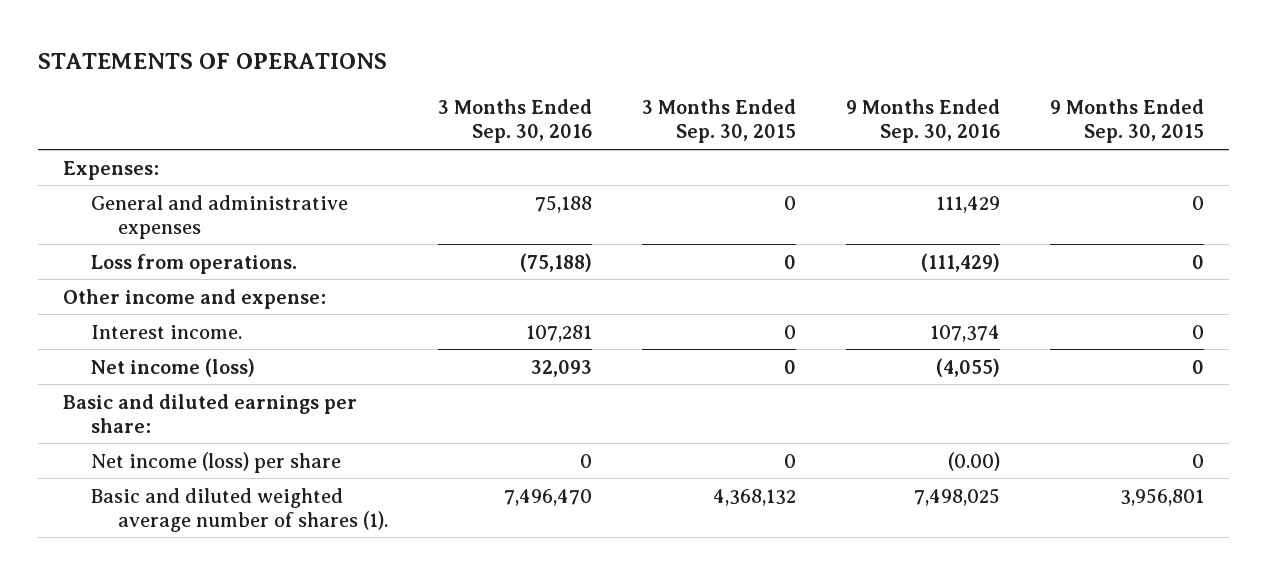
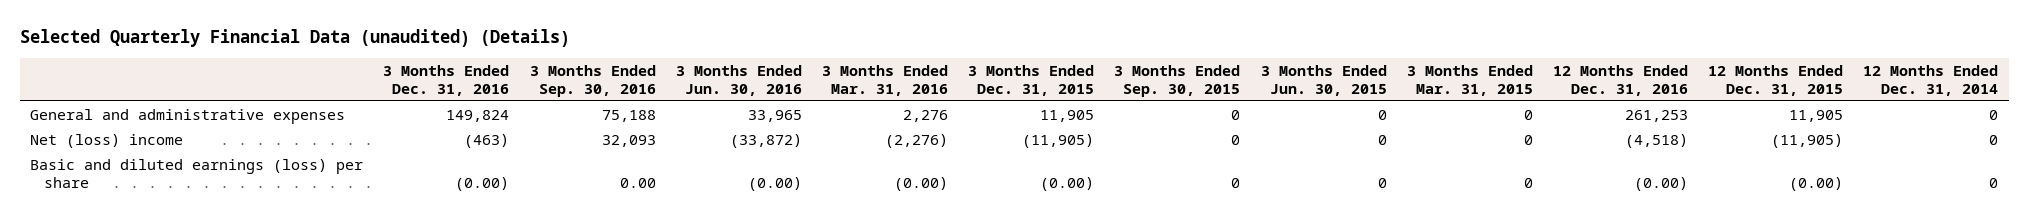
[38,53,388,70] STATEMENTS OF OPERATIONS -> [20,29,571,48] Selected Quarterly Financial Data (unaudited) (Details)
[845,99,1000,144] 9 Months Ended Sep. 30, 2016 -> none
[1049,99,1204,144] 9 Months Ended Sep. 30, 2015 -> none
none -> [383,64,510,96] 3 Months Ended Dec. 31, 2016
none -> [675,64,802,96] 3 Months Ended Jun. 30, 2016
none -> [821,64,948,96] 3 Months Ended Mar. 31, 2016
none -> [968,64,1095,96] 3 Months Ended Dec. 31, 2015
none -> [1260,64,1387,96] 3 Months Ended Jun. 30, 2015
none -> [1406,64,1533,96] 3 Months Ended Mar. 31, 2015
none -> [1553,64,1689,96] 12 Months Ended Dec. 31, 2016
none -> [1708,64,1844,96] 12 Months Ended Dec. 31, 2015
none -> [1863,64,1999,96] 12 Months Ended Dec. 31, 2014
[63,160,160,180] Expenses: -> none
[90,253,297,274] Loss from operations. -> none
[63,288,327,309] Other income and expense: -> none
[90,324,242,339] Interest income. -> none
[63,393,358,433] Basic and diluted earnings per share: -> none
[90,487,389,532] Basic and diluted weighted average number of shares (1). -> none
[90,357,255,377] Net income (loss) -> [30,133,184,148] Net (loss) income
[90,451,341,473] Net income (loss) per share -> [30,158,364,188] Basic and diluted earnings (loss) per share
[579,453,592,468] 0 -> [619,177,656,188] 0.00

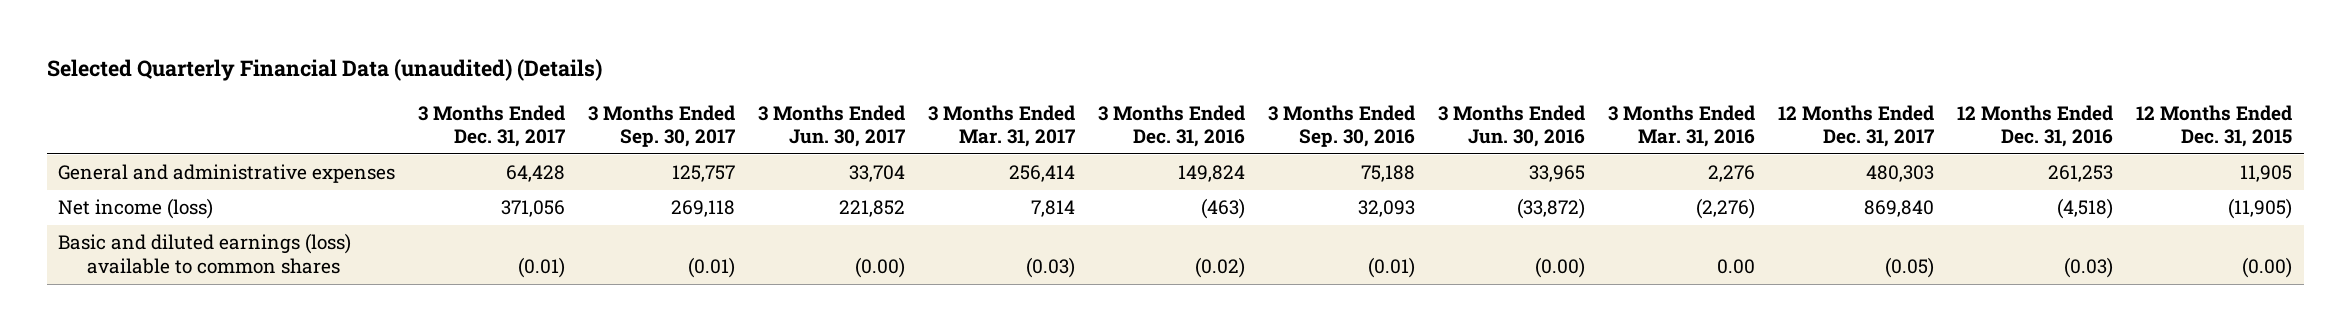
[968,64,1095,96] 3 Months Ended Dec. 31, 2015 -> none
[1114,64,1241,97] 3 Months Ended Sep. 30, 2015 -> none
[1260,64,1387,96] 3 Months Ended Jun. 30, 2015 -> none
[1406,64,1533,96] 3 Months Ended Mar. 31, 2015 -> none
[1863,64,1999,96] 12 Months Ended Dec. 31, 2014 -> none
none -> [418,104,566,147] 3 Months Ended Dec. 31, 2017
none -> [588,104,736,147] 3 Months Ended Sep. 30, 2017
none -> [758,104,906,147] 3 Months Ended Jun. 30, 2017
none -> [928,104,1076,147] 3 Months Ended Mar. 31, 2017
none -> [1778,104,1935,147] 12 Months Ended Dec. 31, 2017
[30,133,184,148] Net (loss) income -> [58,198,214,220] Net income (loss)
[30,158,364,188] Basic and diluted earnings (loss) per share -> [58,233,352,274] Basic and diluted earnings (loss) available to common shares
[455,176,510,191] (0.00) -> [1195,256,1246,278] (0.02)
[619,177,656,188] 0.00 -> [1368,256,1416,278] (0.01)
[893,176,948,191] (0.00) -> [1717,258,1756,274] 0.00
[1634,176,1689,191] (0.00) -> [2064,256,2114,278] (0.03)

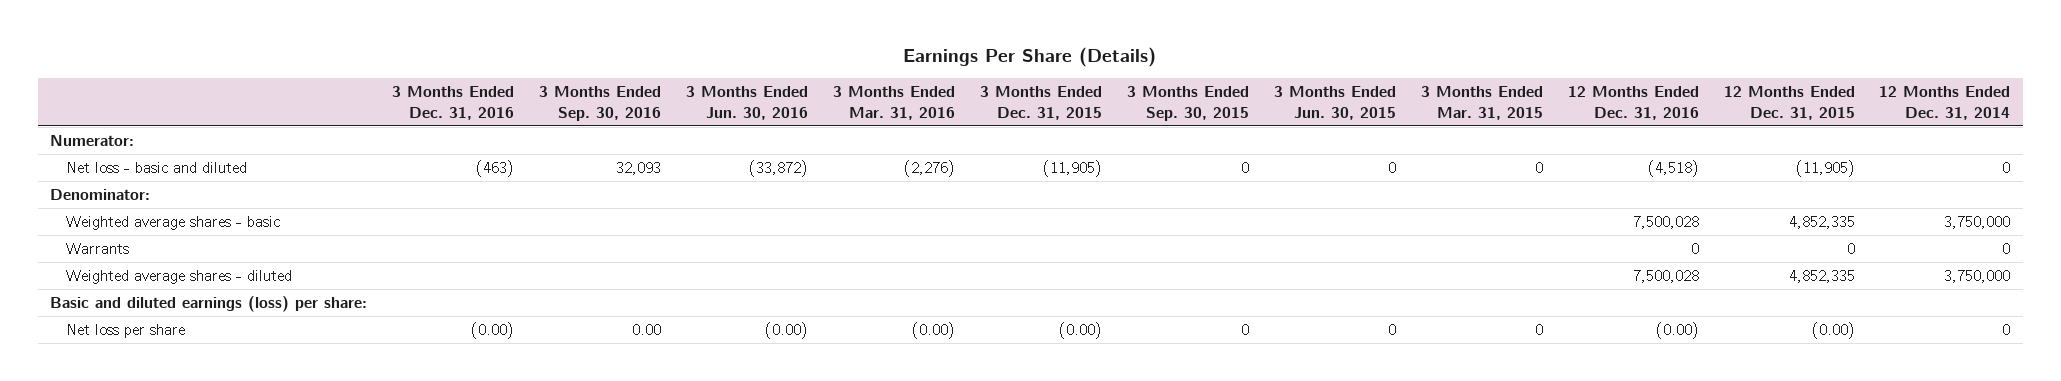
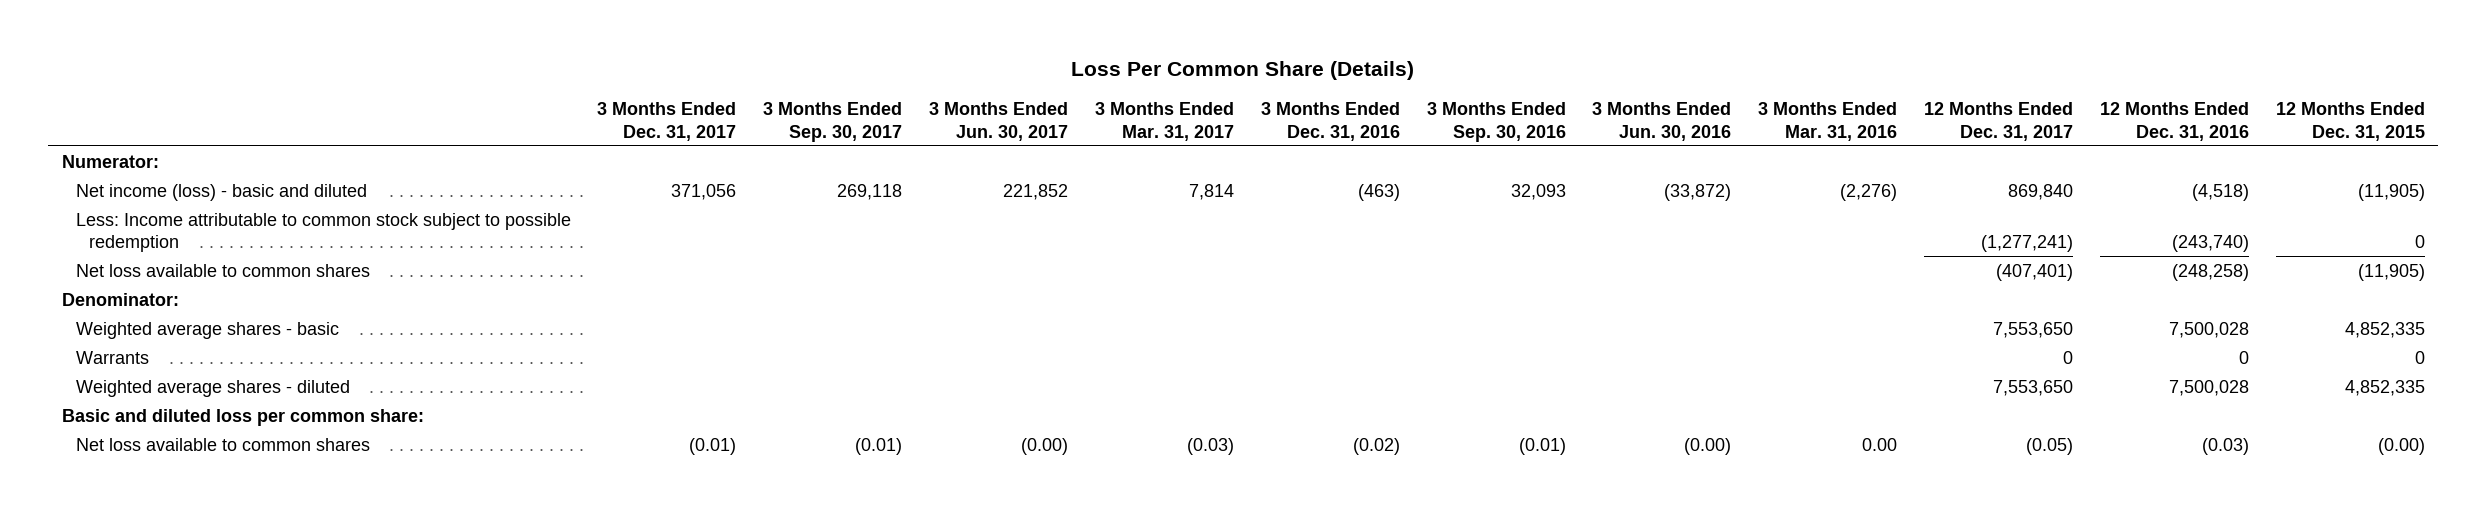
[903,47,1157,68] Earnings Per Share (Details) -> [1071,61,1415,81] Loss Per Common Share (Details)
[979,86,1102,120] 3 Months Ended Dec. 31, 2015 -> none
[1126,86,1249,121] 3 Months Ended Sep. 30, 2015 -> none
[1273,86,1396,120] 3 Months Ended Jun. 30, 2015 -> none
[1420,86,1543,120] 3 Months Ended Mar. 31, 2015 -> none
[1879,86,2011,120] 12 Months Ended Dec. 31, 2014 -> none
none -> [597,102,737,141] 3 Months Ended Dec. 31, 2017
none -> [763,102,903,142] 3 Months Ended Sep. 30, 2017
none -> [929,102,1069,141] 3 Months Ended Jun. 30, 2017
none -> [1094,102,1234,141] 3 Months Ended Mar. 31, 2017
none -> [1924,102,2074,141] 12 Months Ended Dec. 31, 2017
[66,162,248,174] Net loss - basic and diluted -> [75,183,367,201] Net income (loss) - basic and diluted
none -> [75,212,571,253] Less: Income attributable to common stock subject to possible redemption
none -> [75,263,370,277] Net loss available to common shares
[50,296,368,313] Basic and diluted earnings (loss) per share: -> [61,408,424,426] Basic and diluted loss per common share:
[66,324,186,339] Net loss per share -> [75,437,370,451] Net loss available to common shares
[471,322,515,340] (0.00) -> [1352,437,1400,455] (0.02)
[631,324,661,336] 0.00 -> [1518,437,1566,455] (0.01)
[911,322,955,340] (0.00) -> [1862,437,1898,451] 0.00
[1655,322,1699,340] (0.00) -> [2201,437,2249,455] (0.03)

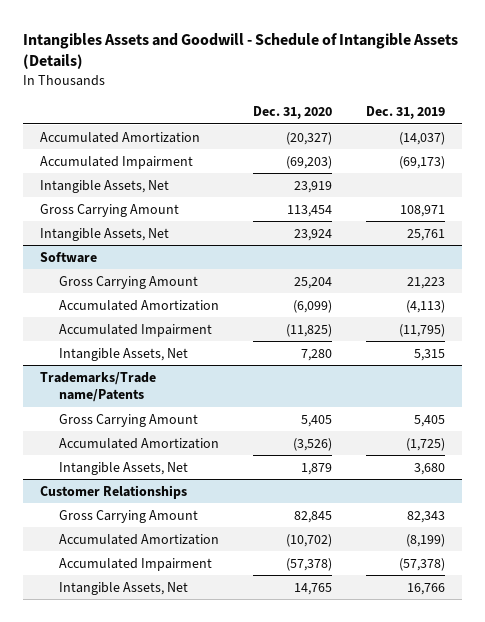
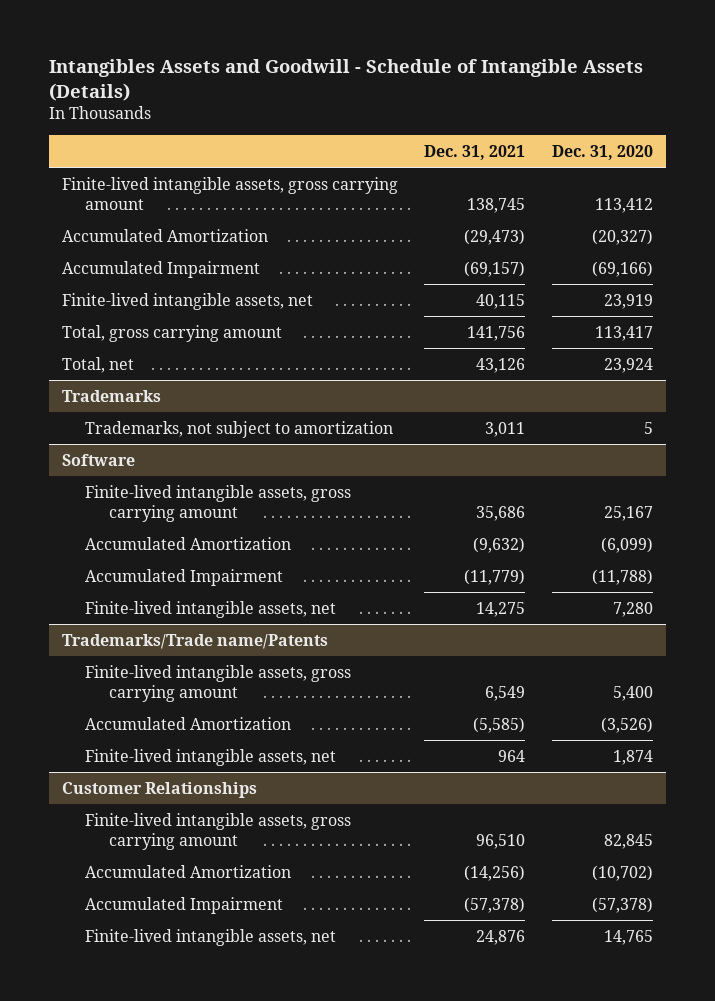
[365,106,445,120] Dec. 31, 2019 -> none
none -> [424,144,526,160] Dec. 31, 2021
none -> [61,176,398,210] Finite-lived intangible assets, gross carrying amount
[286,155,333,169] (69,203) -> [591,260,653,277] (69,166)
[39,179,169,193] Intangible Assets, Net -> [61,292,313,310] Finite-lived intangible assets, net
[39,203,179,217] Gross Carrying Amount -> [61,324,282,342] Total, gross carrying amount
[287,204,333,217] 113,454 -> [594,325,653,341] 113,417
[39,227,169,241] Intangible Assets, Net -> [61,356,134,373] Total, net
none -> [61,389,161,402] Trademarks
none -> [85,420,394,438] Trademarks, not subject to amortization
[59,275,199,289] Gross Carrying Amount -> [85,484,352,522] Finite-lived intangible assets, gross carrying amount
[294,276,333,289] 25,204 -> [603,505,653,521] 25,167
[286,323,333,337] (11,825) -> [591,568,653,585] (11,788)
[59,347,189,361] Intangible Assets, Net -> [85,600,337,618] Finite-lived intangible assets, net
[59,413,199,427] Gross Carrying Amount -> [85,664,352,702] Finite-lived intangible assets, gross carrying amount
[301,414,333,427] 5,405 -> [612,685,653,701] 5,400
[59,461,189,475] Intangible Assets, Net -> [85,748,337,766] Finite-lived intangible assets, net
[301,462,333,475] 1,879 -> [612,749,653,765] 1,874
[59,509,199,523] Gross Carrying Amount -> [85,812,352,850] Finite-lived intangible assets, gross carrying amount
[59,581,189,595] Intangible Assets, Net -> [85,928,337,946] Finite-lived intangible assets, net

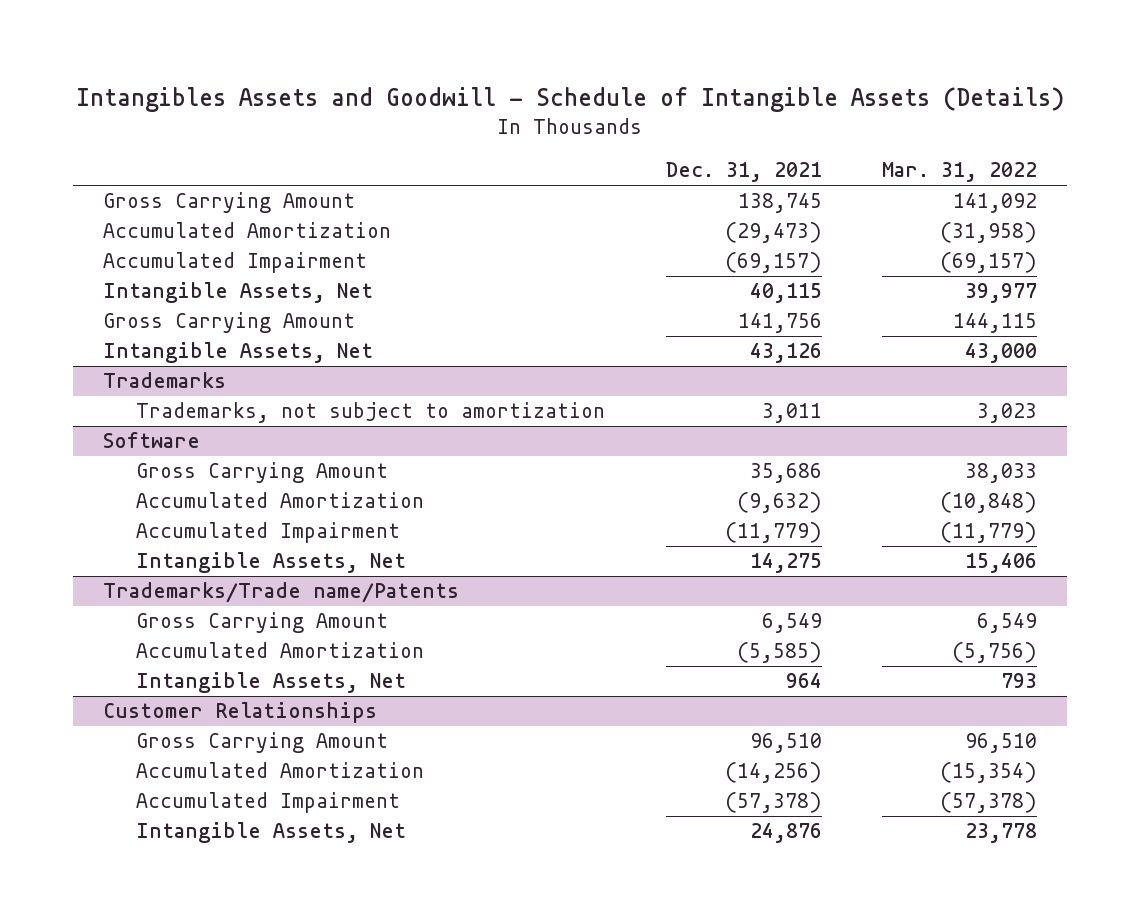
[551,144,653,160] Dec. 31, 2020 -> none
none -> [881,162,1037,183] Mar. 31, 2022
[61,176,398,210] Finite-lived intangible assets, gross carrying amount -> [103,192,356,214] Gross Carrying Amount
[61,292,313,310] Finite-lived intangible assets, net -> [103,282,374,304] Intangible Assets, Net
[61,324,282,342] Total, gross carrying amount -> [103,312,356,334] Gross Carrying Amount
[61,356,134,373] Total, net -> [103,342,374,364] Intangible Assets, Net
[85,484,352,522] Finite-lived intangible assets, gross carrying amount -> [136,462,389,484] Gross Carrying Amount
[85,600,337,618] Finite-lived intangible assets, net -> [136,552,407,574] Intangible Assets, Net
[85,664,352,702] Finite-lived intangible assets, gross carrying amount -> [136,612,389,634] Gross Carrying Amount
[85,748,337,766] Finite-lived intangible assets, net -> [136,672,407,694] Intangible Assets, Net
[85,812,352,850] Finite-lived intangible assets, gross carrying amount -> [136,732,389,754] Gross Carrying Amount
[85,928,337,946] Finite-lived intangible assets, net -> [136,822,407,844] Intangible Assets, Net

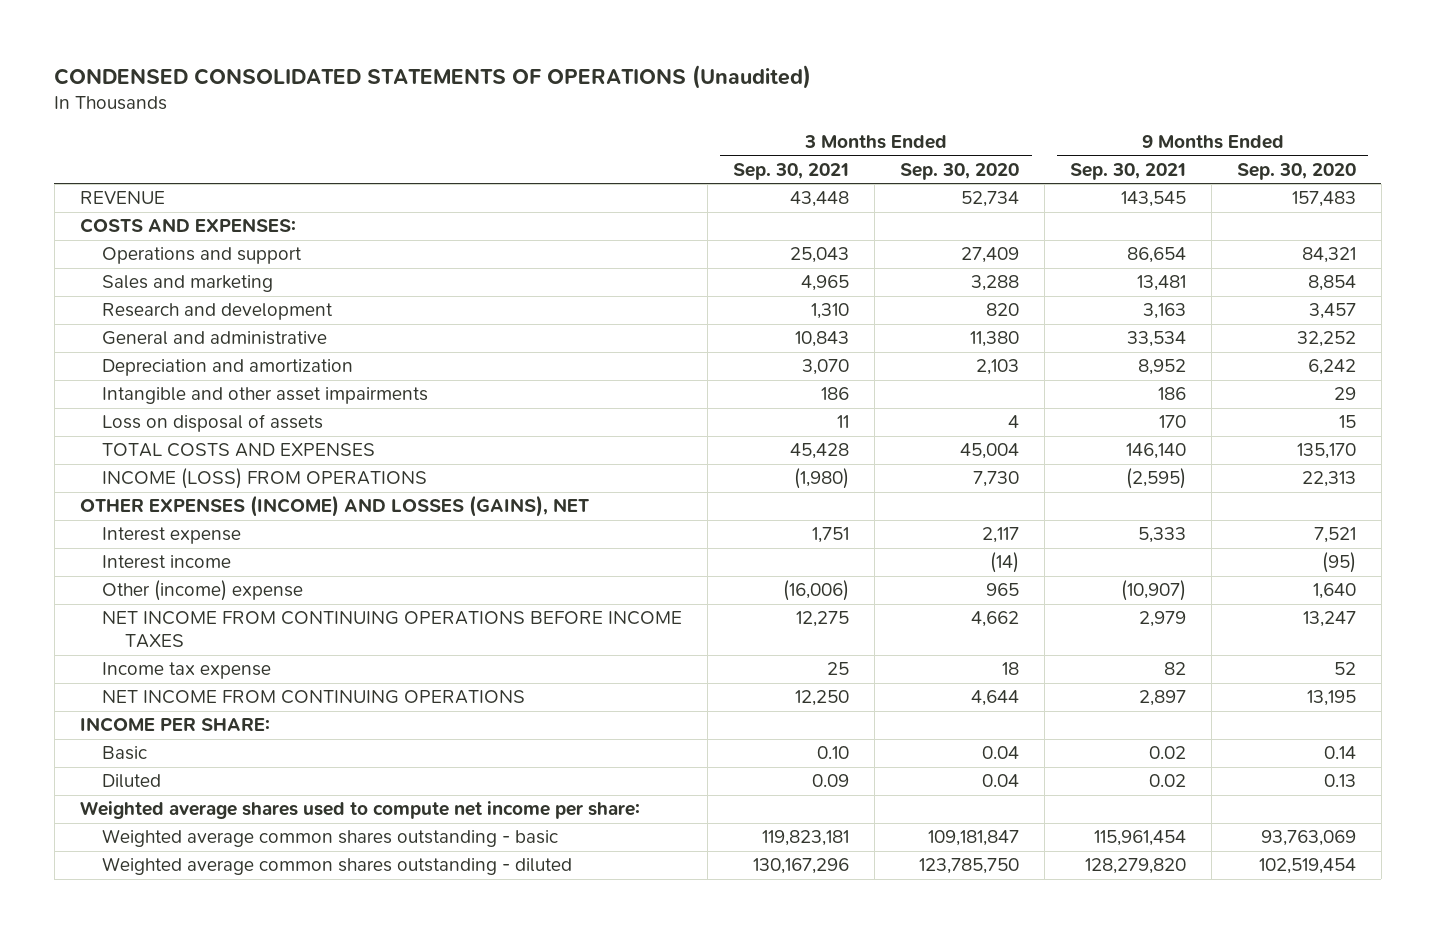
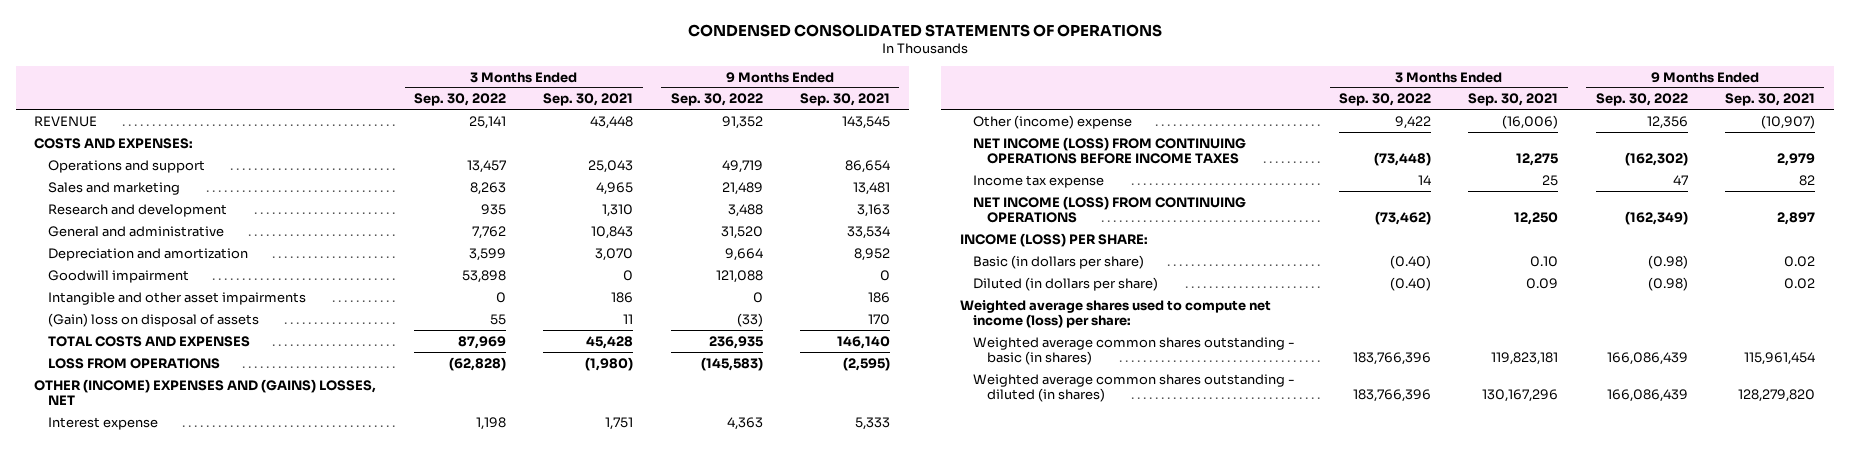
[54,64,812,89] CONDENSED CONSOLIDATED STATEMENTS OF OPERATIONS (Unaudited) -> [687,23,1162,37] CONDENSED CONSOLIDATED STATEMENTS OF OPERATIONS
[900,162,1020,180] Sep. 30, 2020 -> none
[1236,162,1356,180] Sep. 30, 2020 -> none
none -> [413,93,506,107] Sep. 30, 2022
none -> [670,93,763,107] Sep. 30, 2022
none -> [48,269,190,283] Goodwill impairment
[102,414,324,433] Loss on disposal of assets -> [48,312,260,327] (Gain) loss on disposal of assets
[102,468,428,490] INCOME (LOSS) FROM OPERATIONS -> [48,357,221,369] LOSS FROM OPERATIONS
[79,495,589,518] OTHER EXPENSES (INCOME) AND LOSSES (GAINS), NET -> [34,378,377,405] OTHER (INCOME) EXPENSES AND (GAINS) LOSSES, NET
[102,555,232,570] Interest income -> none
[102,611,683,649] NET INCOME FROM CONTINUING OPERATIONS BEFORE INCOME TAXES -> [973,136,1247,164] NET INCOME (LOSS) FROM CONTINUING OPERATIONS BEFORE INCOME TAXES
[102,690,526,705] NET INCOME FROM CONTINUING OPERATIONS -> [973,195,1247,223] NET INCOME (LOSS) FROM CONTINUING OPERATIONS
[79,717,270,733] INCOME PER SHARE: -> [959,232,1148,247] INCOME (LOSS) PER SHARE:
[102,746,148,761] Basic -> [973,254,1145,269] Basic (in dollars per share)
[102,774,162,789] Diluted -> [973,276,1159,291] Diluted (in dollars per share)
[79,801,640,820] Weighted average shares used to compute net income per share: -> [959,299,1271,328] Weighted average shares used to compute net income (loss) per share:
[102,829,559,848] Weighted average common shares outstanding - basic -> [973,336,1296,365] Weighted average common shares outstanding - basic (in shares)
[102,857,573,876] Weighted average common shares outstanding - diluted -> [973,373,1296,402] Weighted average common shares outstanding - diluted (in shares)

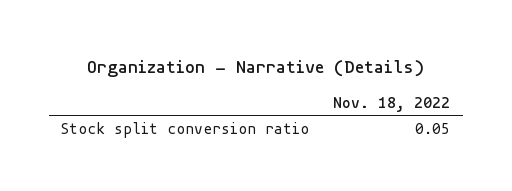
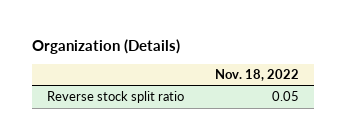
[86,60,424,78] Organization - Narrative (Details) -> [31,39,180,55] Organization (Details)
[61,122,310,139] Stock split conversion ratio -> [47,91,185,104] Reverse stock split ratio

